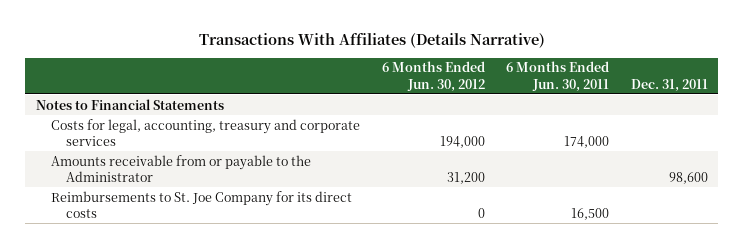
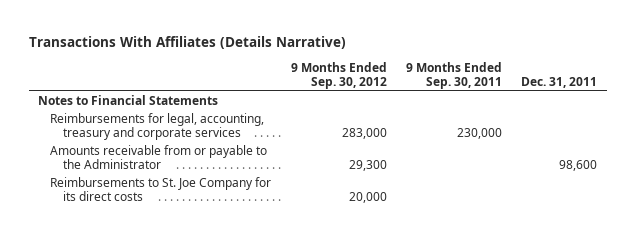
[381,61,485,92] 6 Months Ended Jun. 30, 2012 -> none
[506,61,610,92] 6 Months Ended Jun. 30, 2011 -> none
none -> [290,62,387,90] 9 Months Ended Sep. 30, 2012
none -> [406,62,503,90] 9 Months Ended Sep. 30, 2011
[51,118,361,146] Costs for legal, accounting, treasury and corporate services -> [50,113,265,141] Reimbursements for legal, accounting, treasury and corporate services

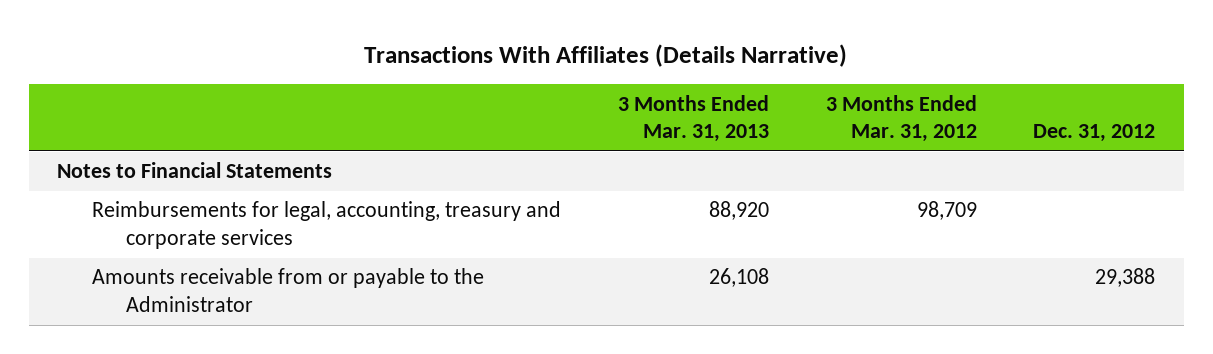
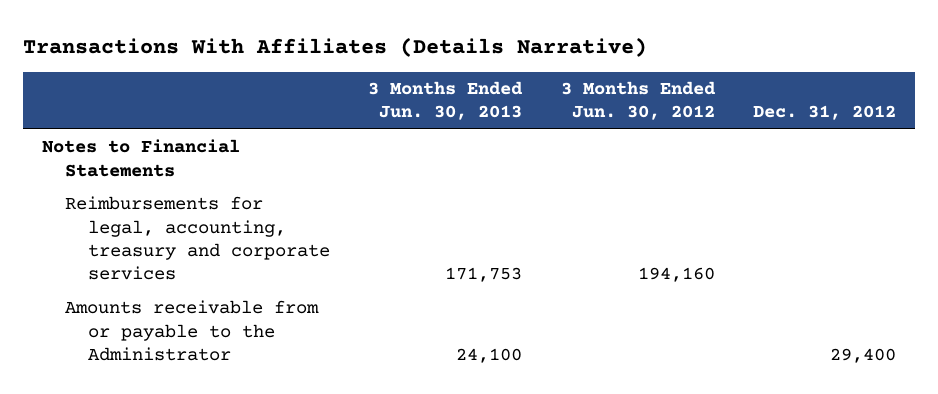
[617,94,769,143] 3 Months Ended Mar. 31, 2013 -> none
[825,94,977,143] 3 Months Ended Mar. 31, 2012 -> none
none -> [368,80,524,121] 3 Months Ended Jun. 30, 2013
none -> [560,80,716,121] 3 Months Ended Jun. 30, 2012
[1095,268,1156,288] 29,388 -> [829,348,896,364] 29,400

